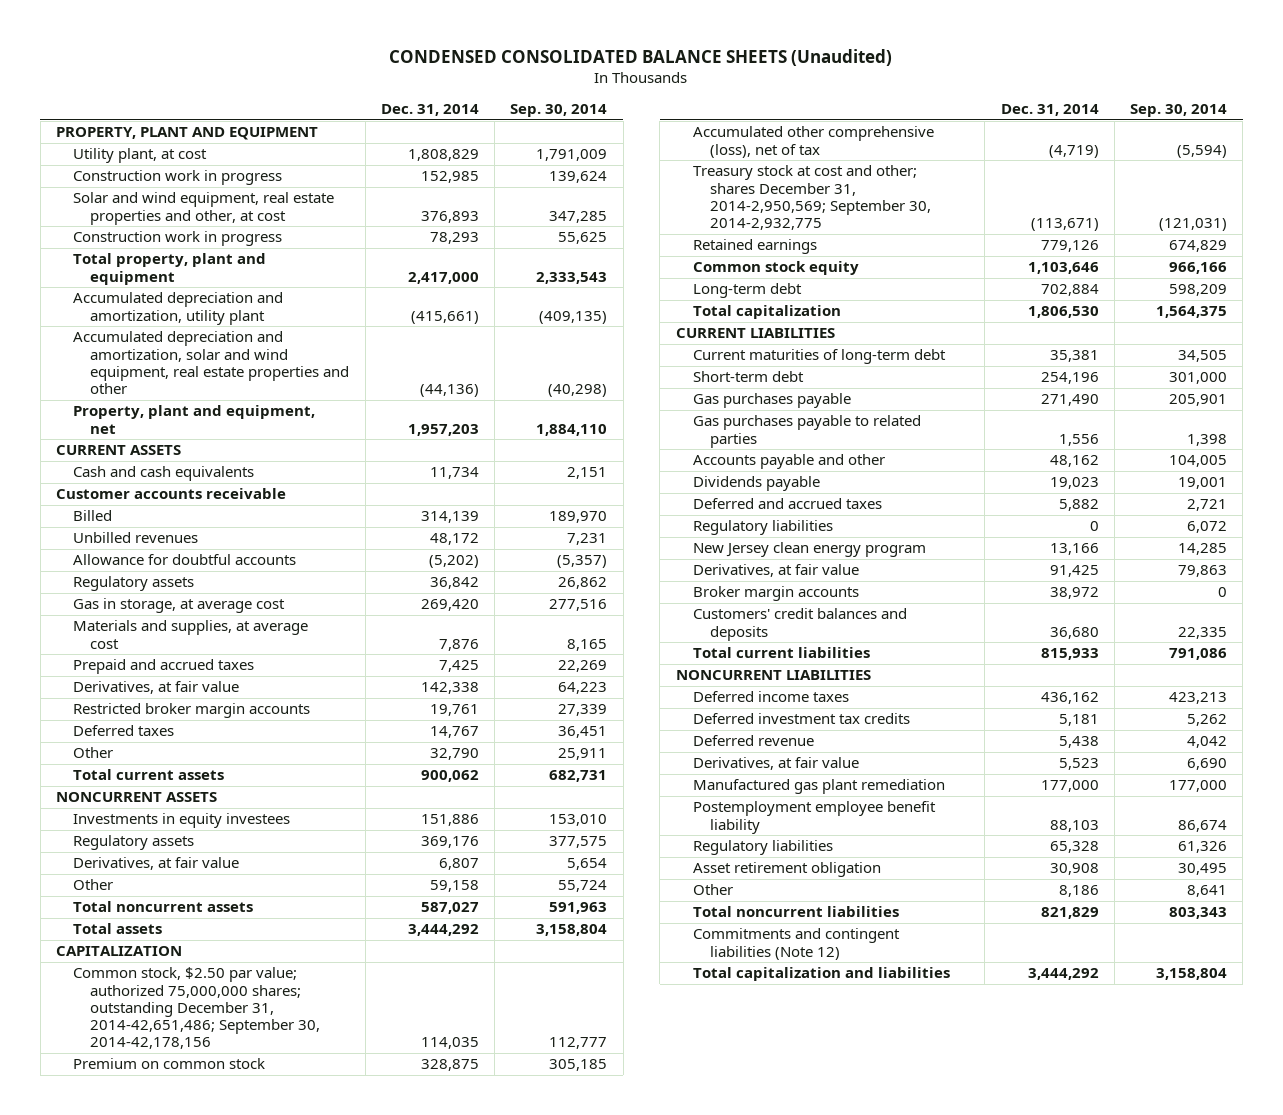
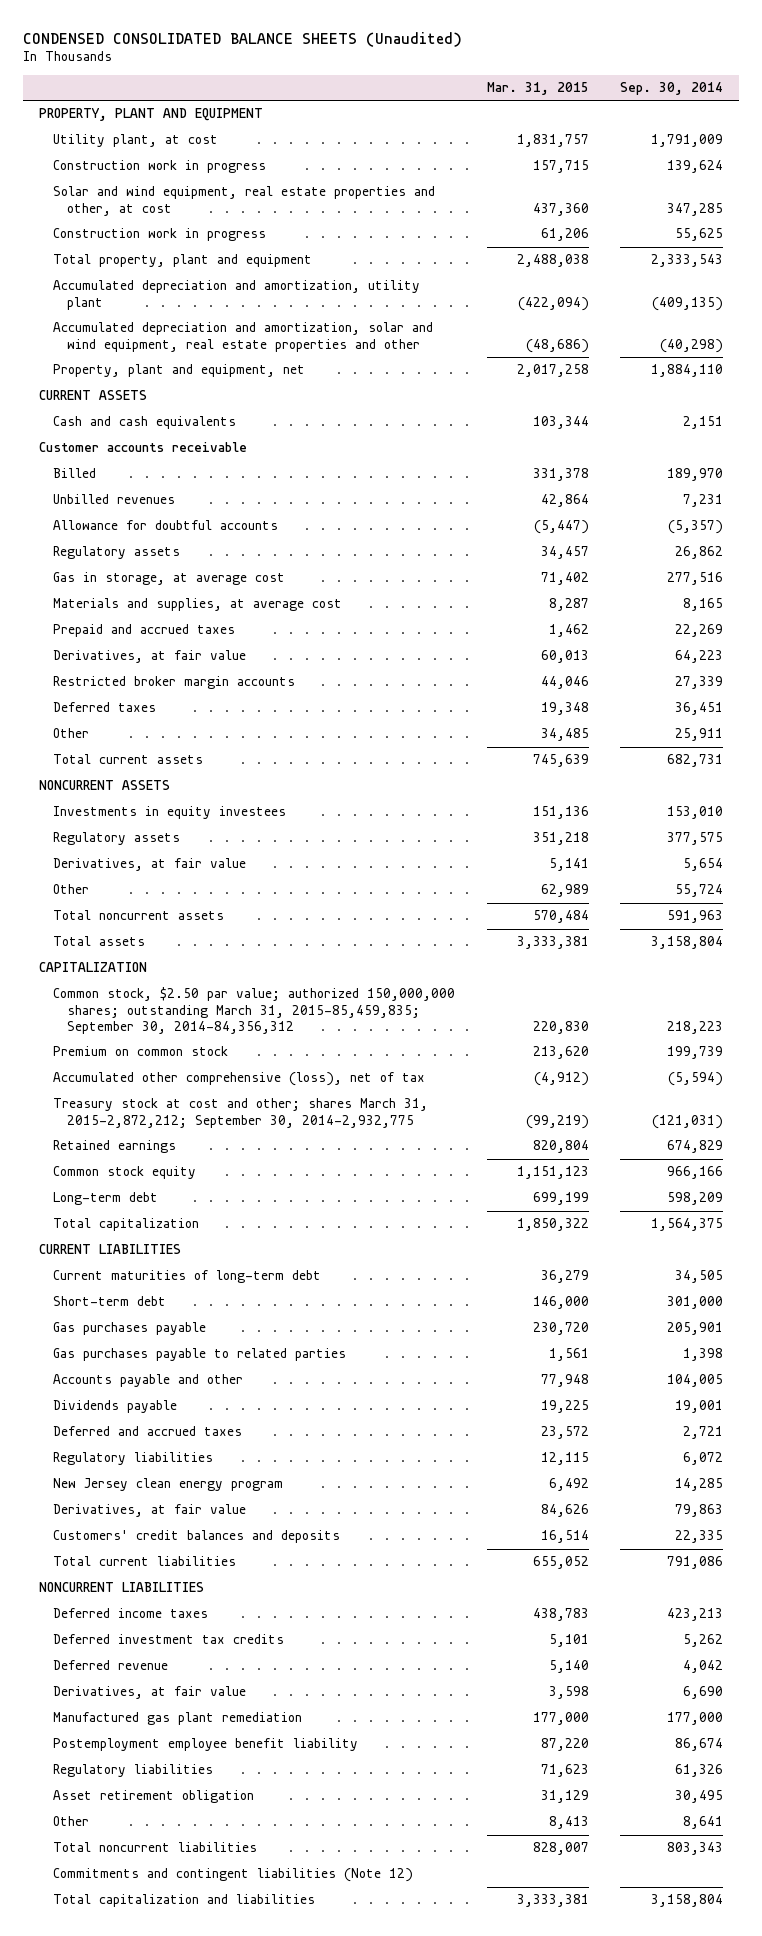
[380,104,479,117] Dec. 31, 2014 -> none
none -> [486,82,589,96] Mar. 31, 2015
[73,967,321,1050] Common stock, $2.50 par value; authorized 75,000,000 shares; outstanding December 31, 2014-42,651,486; September 30, 2014-42,178,156 -> [52,987,455,1034] Common stock, $2.50 par value; authorized 150,000,000 shares; outstanding March 31, 2015-85,459,835; September 30, 2014-84,356,312
[549,1037,608,1050] 112,777 -> [667,1020,724,1034] 218,223
[549,1059,608,1072] 305,185 -> [667,1046,724,1060] 199,739
[692,165,932,231] Treasury stock at cost and other; shares December 31, 2014-2,950,569; September 30, 2014-2,932,775 -> [52,1098,428,1128] Treasury stock at cost and other; shares March 31, 2015-2,872,212; September 30, 2014-2,932,775
[692,586,859,602] Broker margin accounts -> none

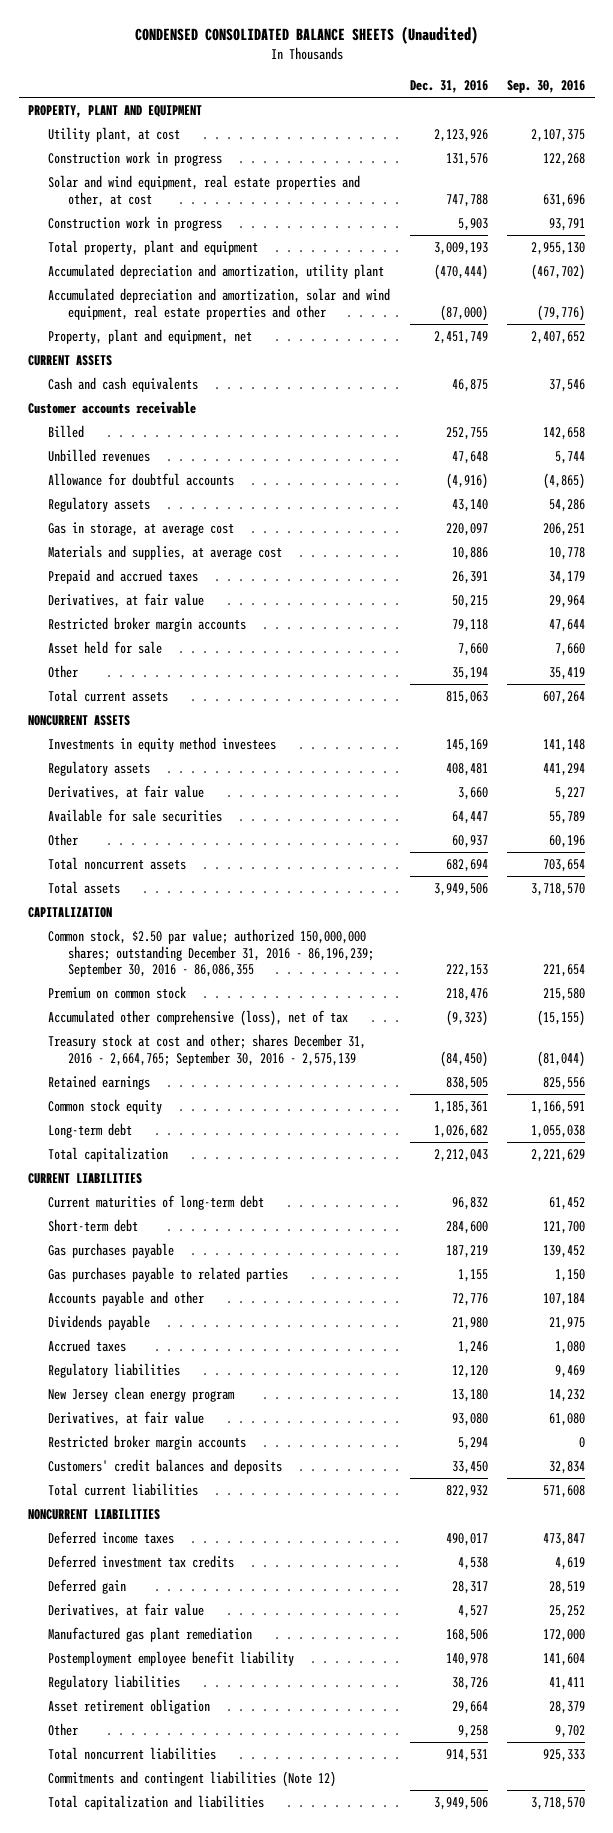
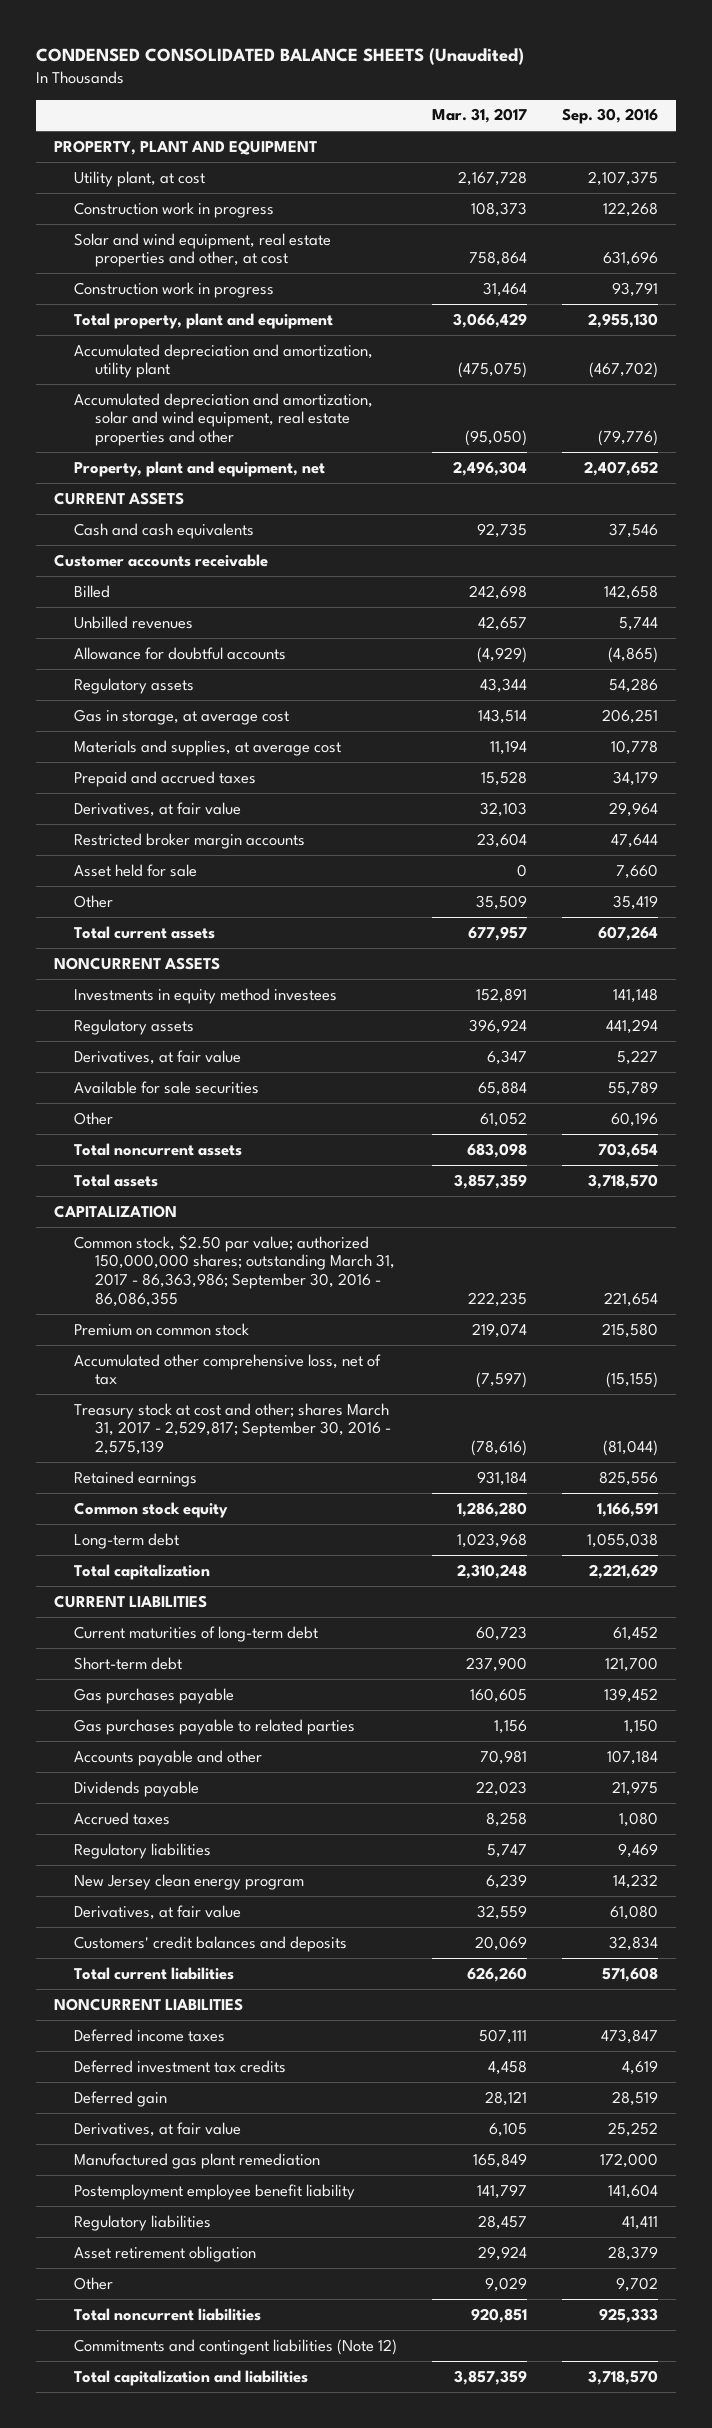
[409,79,488,93] Dec. 31, 2016 -> none
none -> [432,108,528,124] Mar. 31, 2017
[48,929,375,978] Common stock, $2.50 par value; authorized 150,000,000 shares; outstanding December 31, 2016 - 86,196,239; September 30, 2016 - 86,086,355 -> [74,1234,395,1307] Common stock, $2.50 par value; authorized 150,000,000 shares; outstanding March 31, 2017 - 86,363,986; September 30, 2016 - 86,086,355
[48,1010,349,1027] Accumulated other comprehensive (loss), net of tax -> [74,1353,382,1386] Accumulated other comprehensive loss, net of tax
[48,1034,367,1066] Treasury stock at cost and other; shares December 31, 2016 - 2,664,765; September 30, 2016 - 2,575,139 -> [74,1402,391,1456] Treasury stock at cost and other; shares March 31, 2017 - 2,529,817; September 30, 2016 - 2,575,139
[48,1435,247,1451] Restricted broker margin accounts -> none

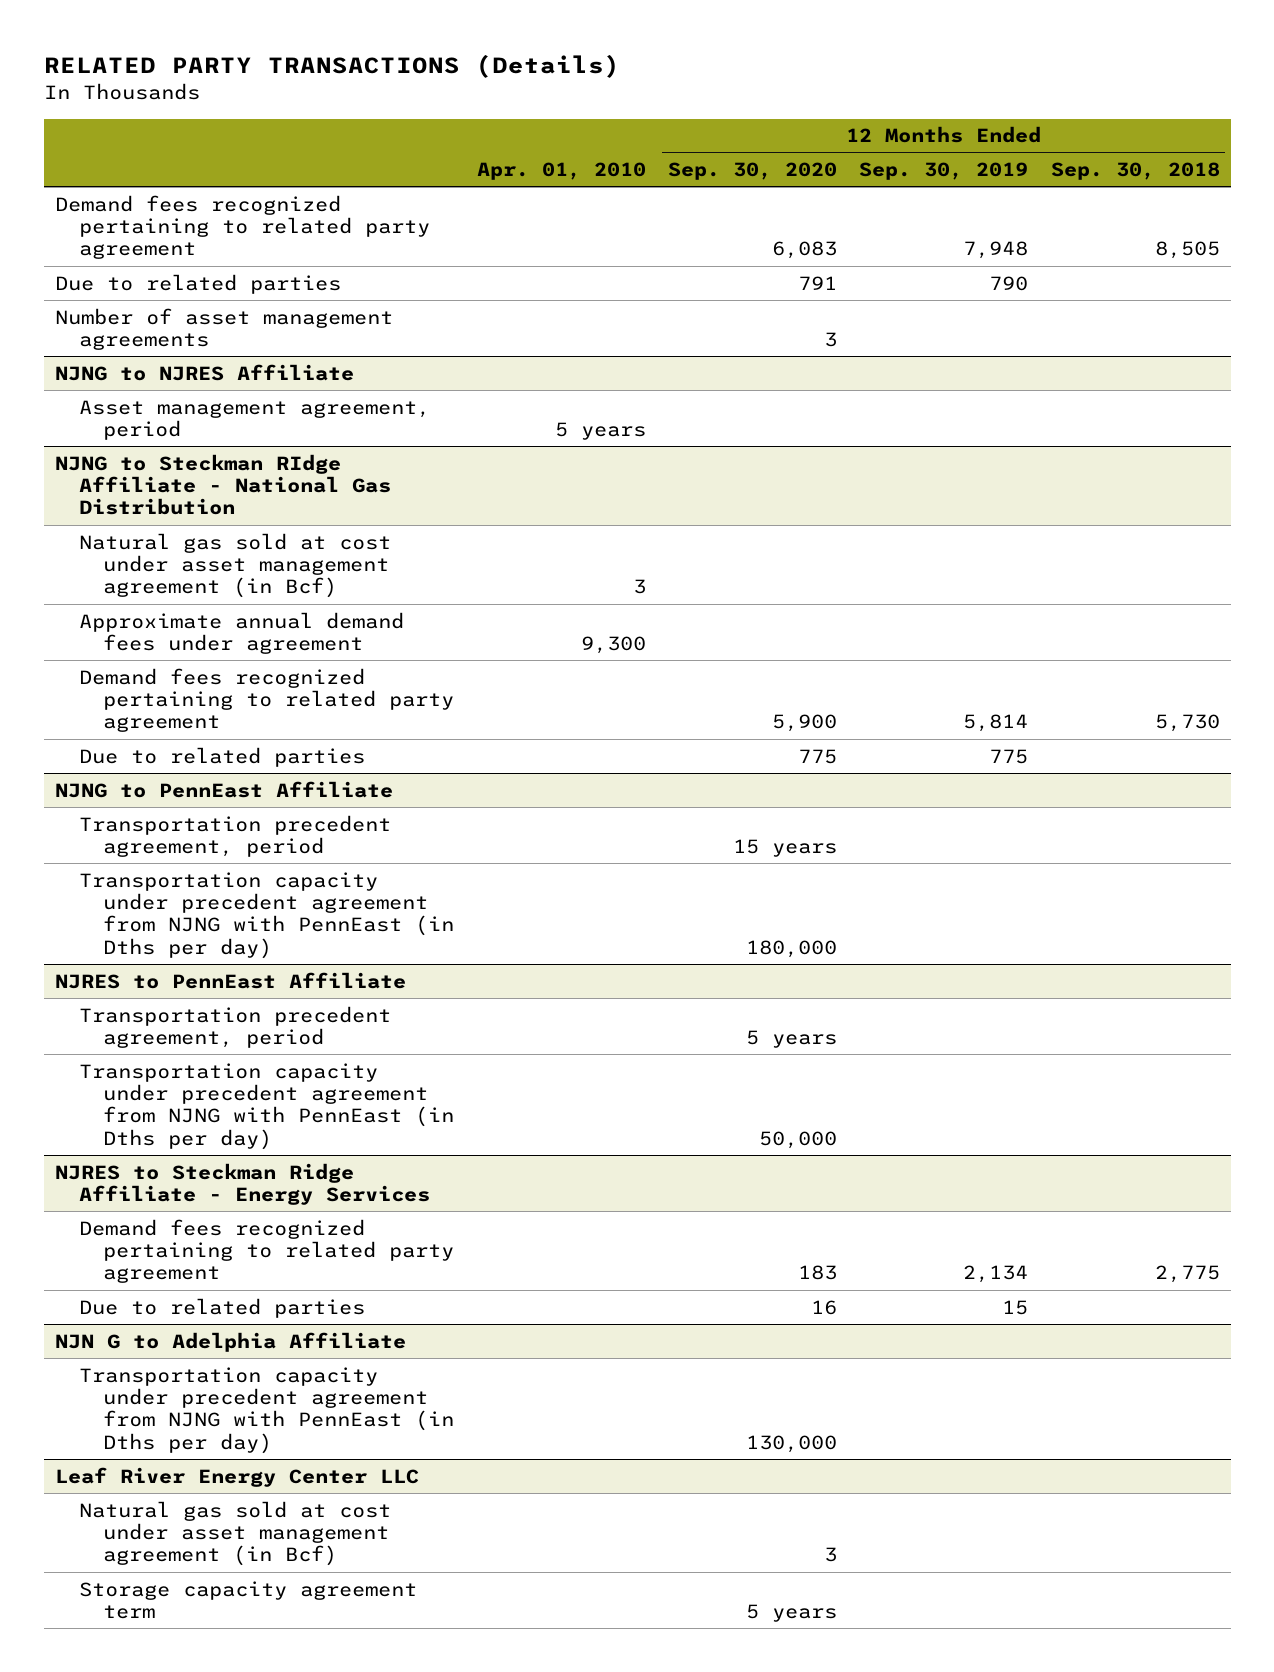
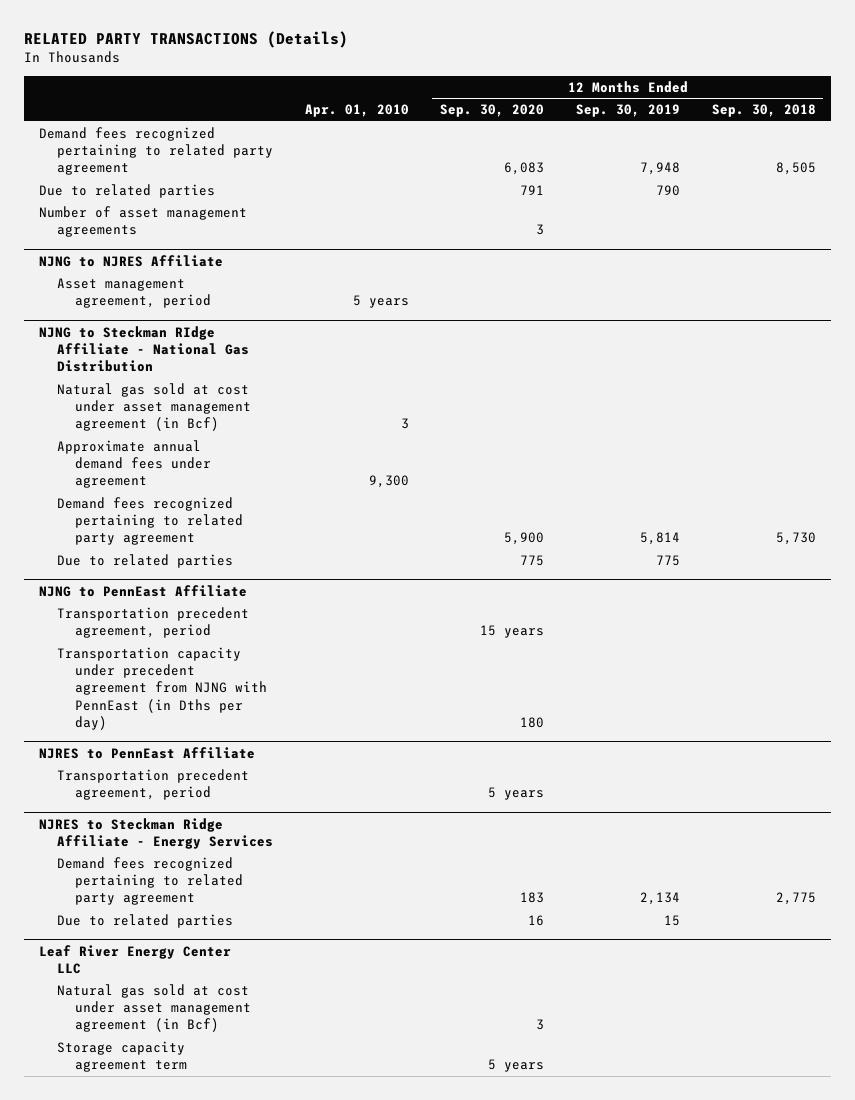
[746,939,838,958] 180,000 -> [520,716,545,728] 180
[79,1062,455,1150] Transportation capacity under precedent agreement from NJNG with PennEast (in Dths per day) -> none
[54,1331,406,1352] NJN G to Adelphia Affiliate -> none
[79,1366,455,1454] Transportation capacity under precedent agreement from NJNG with PennEast (in Dths per day) -> none

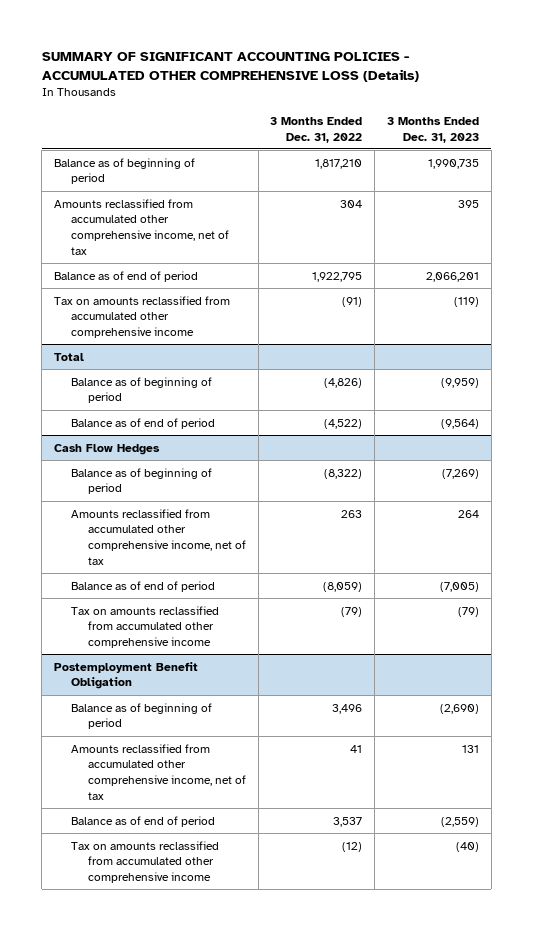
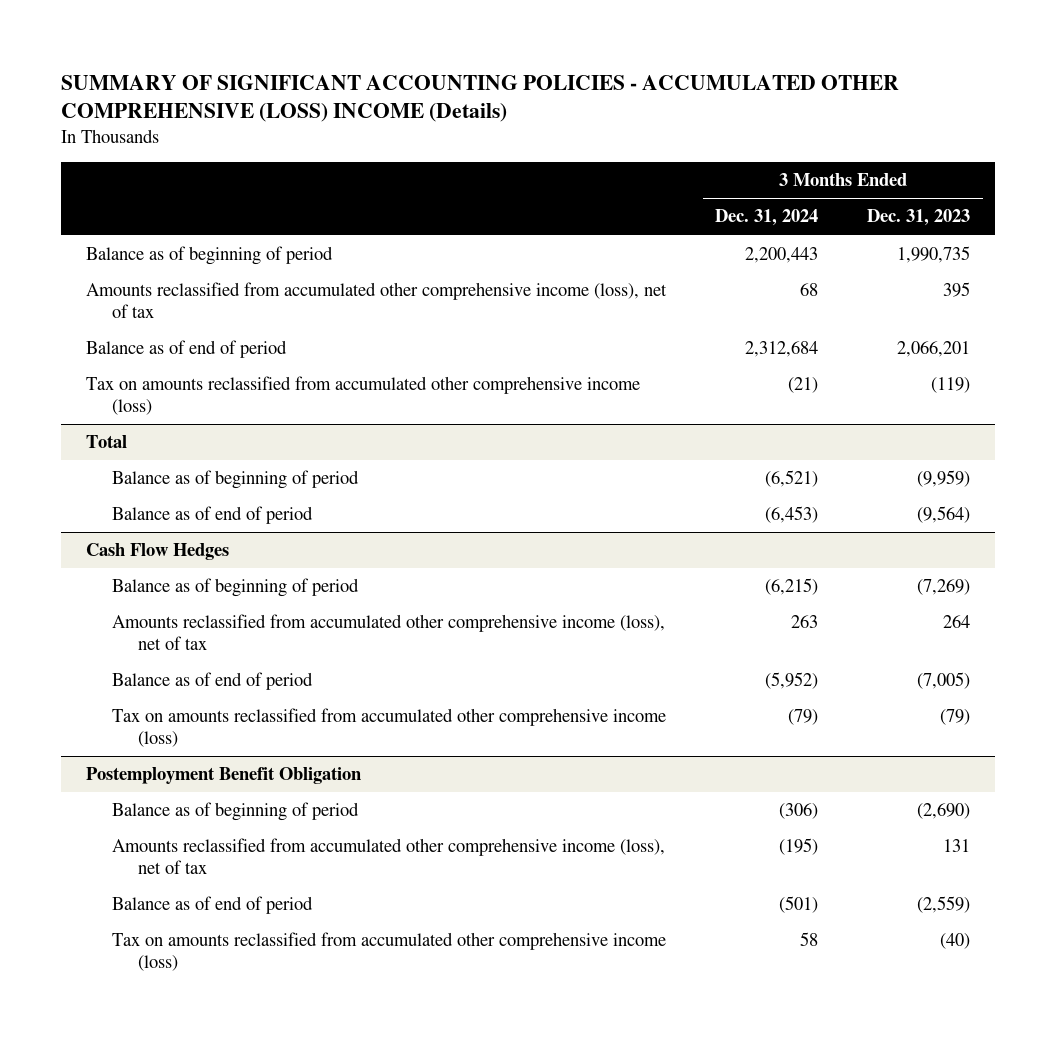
[41,51,419,82] SUMMARY OF SIGNIFICANT ACCOUNTING POLICIES - ACCUMULATED OTHER COMPREHENSIVE LOSS (Details) -> [60,74,899,123] SUMMARY OF SIGNIFICANT ACCOUNTING POLICIES - ACCUMULATED OTHER COMPREHENSIVE (LOSS) INCOME (Details)
[270,116,363,143] 3 Months Ended Dec. 31, 2022 -> none
none -> [715,209,819,227] Dec. 31, 2024
[53,198,229,255] Amounts reclassified from accumulated other comprehensive income, net of tax -> [85,282,667,319] Amounts reclassified from accumulated other comprehensive income (loss), net of tax
[53,295,230,339] Tax on amounts reclassified from accumulated other comprehensive income -> [85,376,640,416] Tax on amounts reclassified from accumulated other comprehensive income (loss)
[70,508,246,565] Amounts reclassified from accumulated other comprehensive income, net of tax -> [111,614,665,651] Amounts reclassified from accumulated other comprehensive income (loss), net of tax
[70,605,219,649] Tax on amounts reclassified from accumulated other comprehensive income -> [111,708,666,748] Tax on amounts reclassified from accumulated other comprehensive income (loss)
[70,743,246,800] Amounts reclassified from accumulated other comprehensive income, net of tax -> [111,838,665,875] Amounts reclassified from accumulated other comprehensive income (loss), net of tax
[70,840,219,884] Tax on amounts reclassified from accumulated other comprehensive income -> [111,932,666,972] Tax on amounts reclassified from accumulated other comprehensive income (loss)

